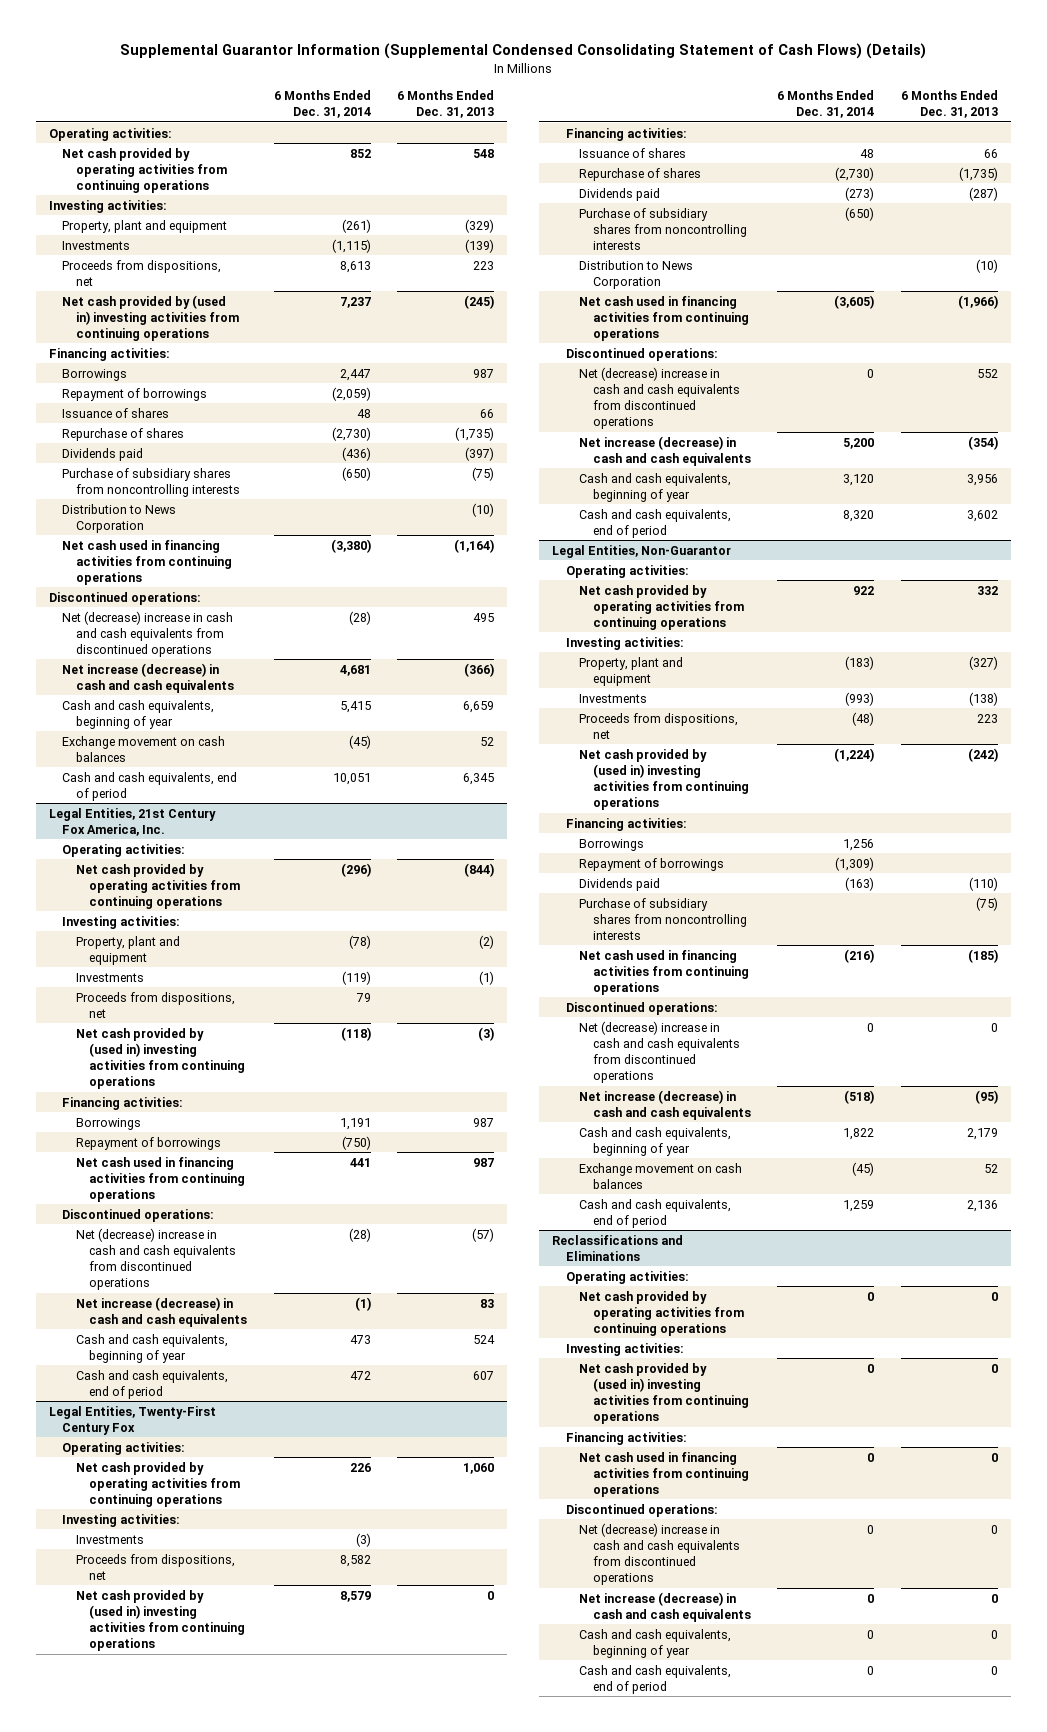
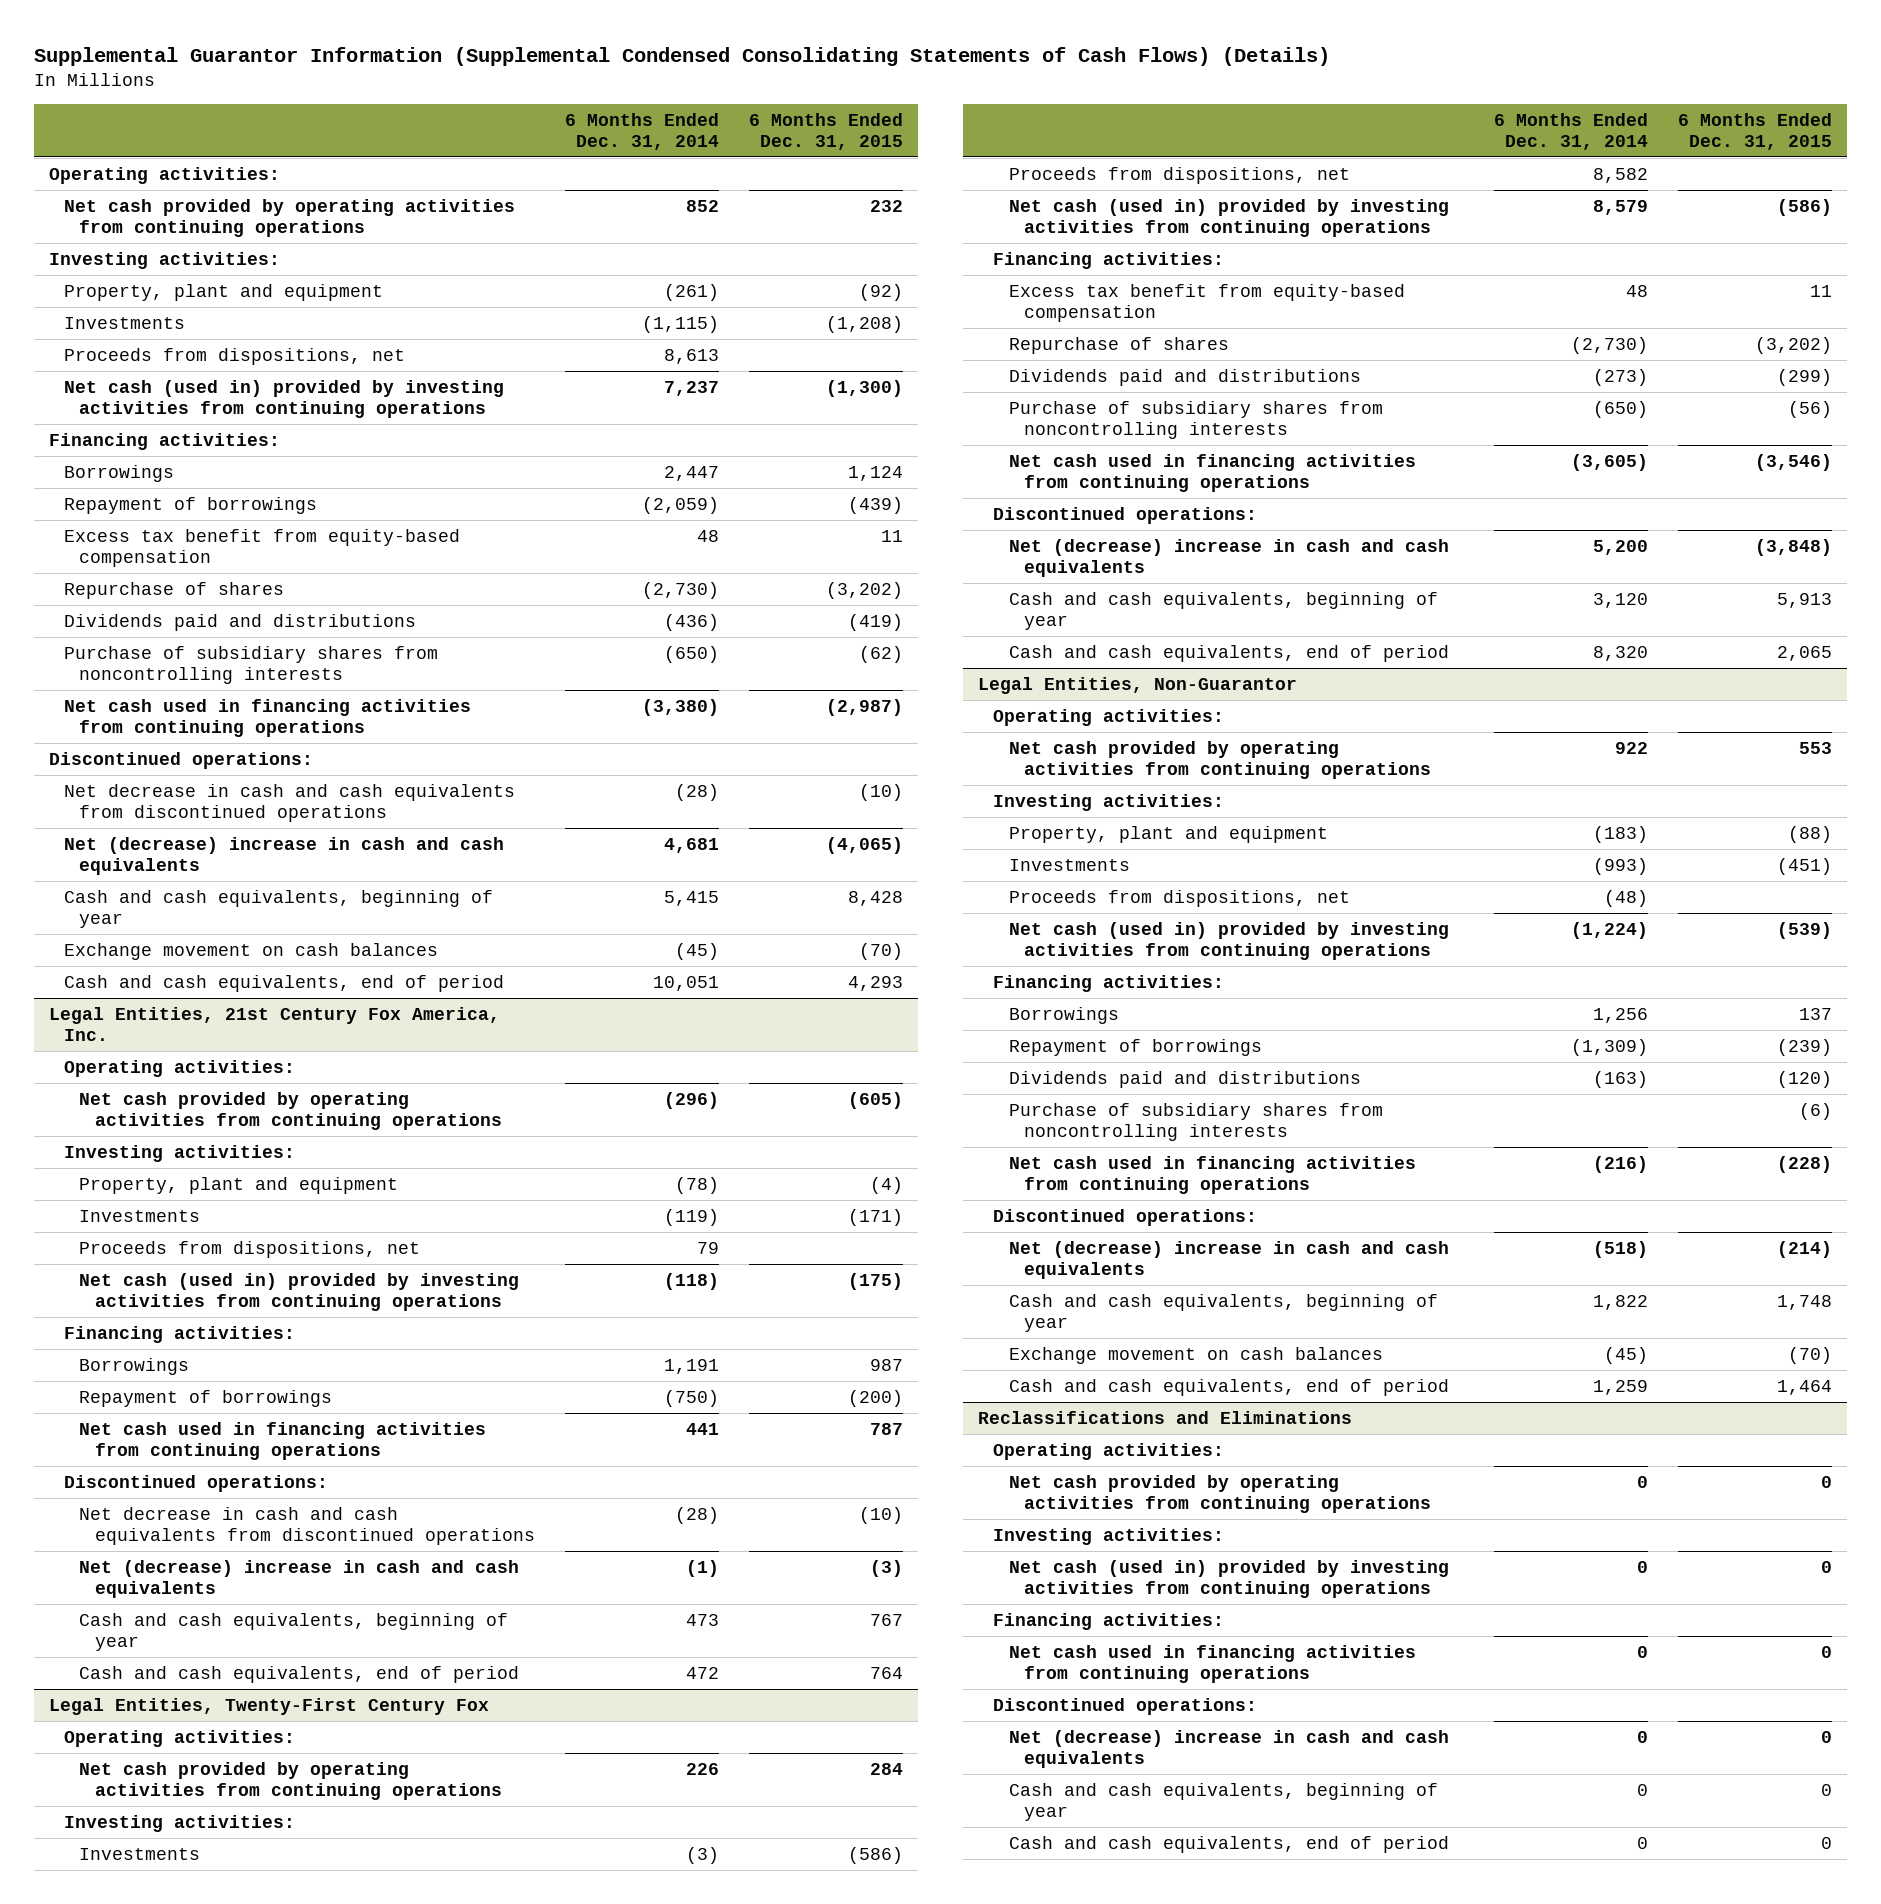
[120,43,927,60] Supplemental Guarantor Information (Supplemental Condensed Consolidating Statement of Cash Flows) (Details) -> [33,46,1330,66] Supplemental Guarantor Information (Supplemental Condensed Consolidating Statements of Cash Flows) (Details)
[397,89,495,119] 6 Months Ended Dec. 31, 2013 -> none
none -> [749,112,904,150] 6 Months Ended Dec. 31, 2015
[62,294,239,341] Net cash provided by (used in) investing activities from continuing operations -> [64,379,505,419] Net cash (used in) provided by investing activities from continuing operations
[62,407,170,418] Issuance of shares -> none
none -> [64,528,461,568] Excess tax benefit from equity-based compensation
[62,447,144,461] Dividends paid -> [64,613,417,631] Dividends paid and distributions
[62,503,177,533] Distribution to News Corporation -> none
[62,610,234,657] Net (decrease) increase in cash and cash equivalents from discontinued operations -> [64,783,516,823] Net decrease in cash and cash equivalents from discontinued operations
[62,662,234,693] Net increase (decrease) in cash and cash equivalents -> [64,836,505,876] Net (decrease) increase in cash and cash equivalents
[75,1027,246,1090] Net cash provided by (used in) investing activities from continuing operations -> [79,1272,520,1312] Net cash (used in) provided by investing activities from continuing operations
[75,1227,237,1291] Net (decrease) increase in cash and cash equivalents from discontinued operations -> [79,1506,535,1546] Net decrease in cash and cash equivalents from discontinued operations
[75,1296,248,1327] Net increase (decrease) in cash and cash equivalents -> [79,1559,520,1599] Net (decrease) increase in cash and cash equivalents
[75,1589,246,1652] Net cash provided by (used in) investing activities from continuing operations -> [1008,198,1449,238] Net cash (used in) provided by investing activities from continuing operations
[579,147,687,158] Issuance of shares -> none
none -> [1008,283,1405,323] Excess tax benefit from equity-based compensation
[579,187,661,201] Dividends paid -> [1008,368,1361,386] Dividends paid and distributions
[579,259,694,289] Distribution to News Corporation -> none
[579,366,740,430] Net (decrease) increase in cash and cash equivalents from discontinued operations -> none
[579,435,751,466] Net increase (decrease) in cash and cash equivalents -> [1008,538,1449,578] Net (decrease) increase in cash and cash equivalents
[579,748,749,811] Net cash provided by (used in) investing activities from continuing operations -> [1008,921,1449,961] Net cash (used in) provided by investing activities from continuing operations
[579,877,661,891] Dividends paid -> [1008,1070,1361,1088] Dividends paid and distributions
[579,1020,740,1084] Net (decrease) increase in cash and cash equivalents from discontinued operations -> none
[579,1089,751,1120] Net increase (decrease) in cash and cash equivalents -> [1008,1240,1449,1280] Net (decrease) increase in cash and cash equivalents
[579,1362,749,1425] Net cash provided by (used in) investing activities from continuing operations -> [1008,1559,1449,1599] Net cash (used in) provided by investing activities from continuing operations
[579,1522,740,1586] Net (decrease) increase in cash and cash equivalents from discontinued operations -> none
[579,1591,751,1622] Net increase (decrease) in cash and cash equivalents -> [1008,1729,1449,1769] Net (decrease) increase in cash and cash equivalents

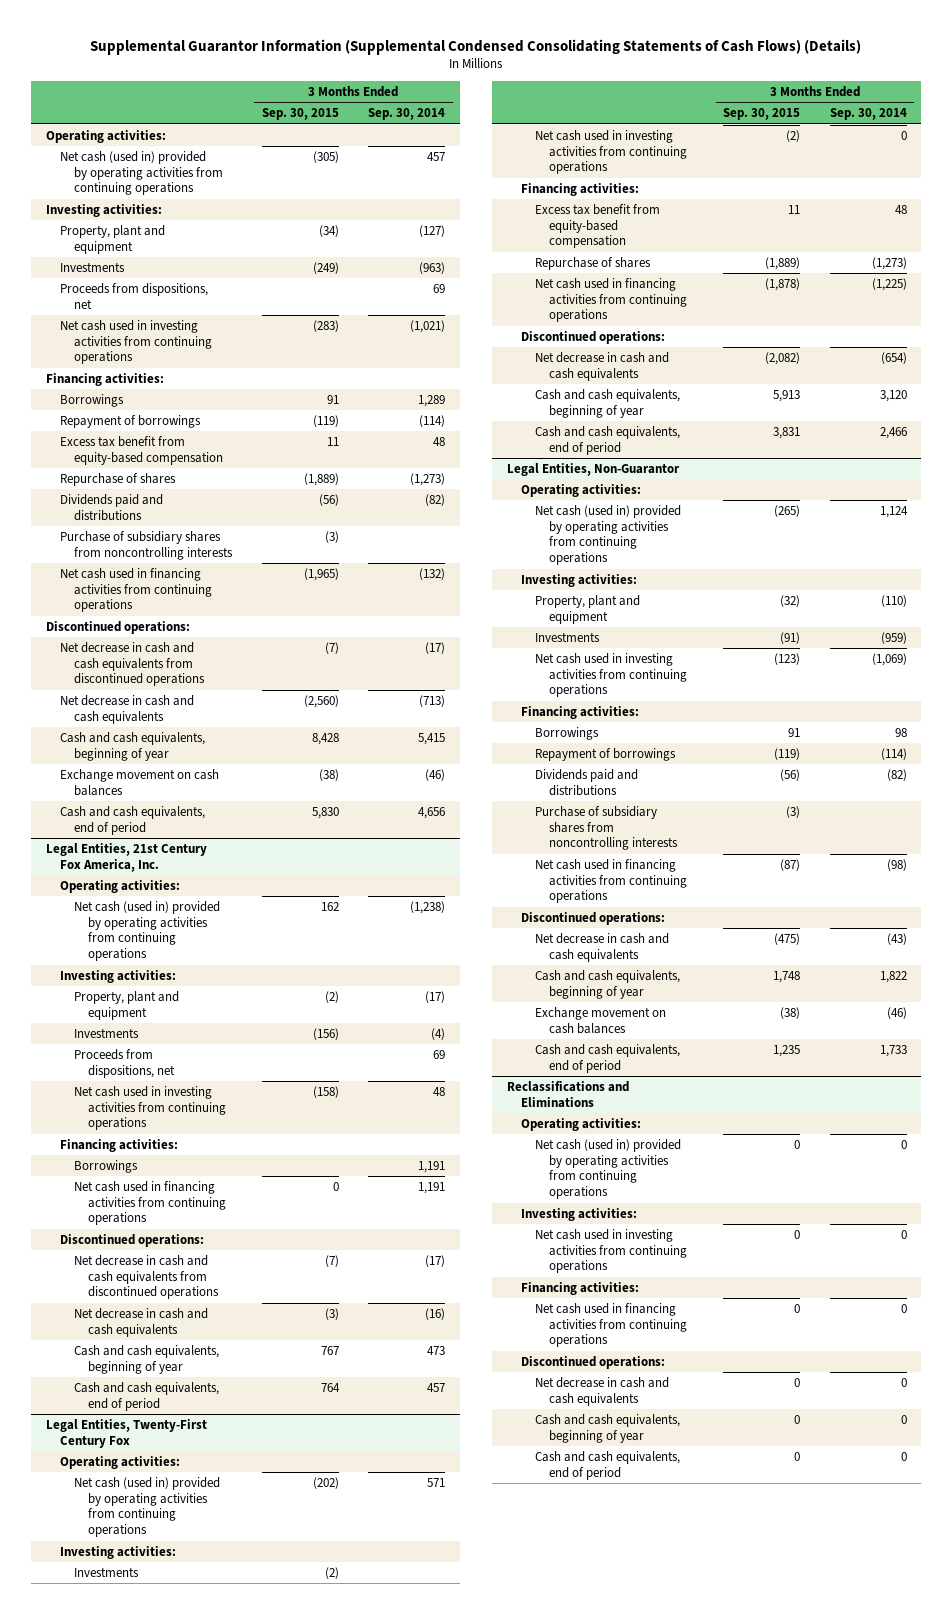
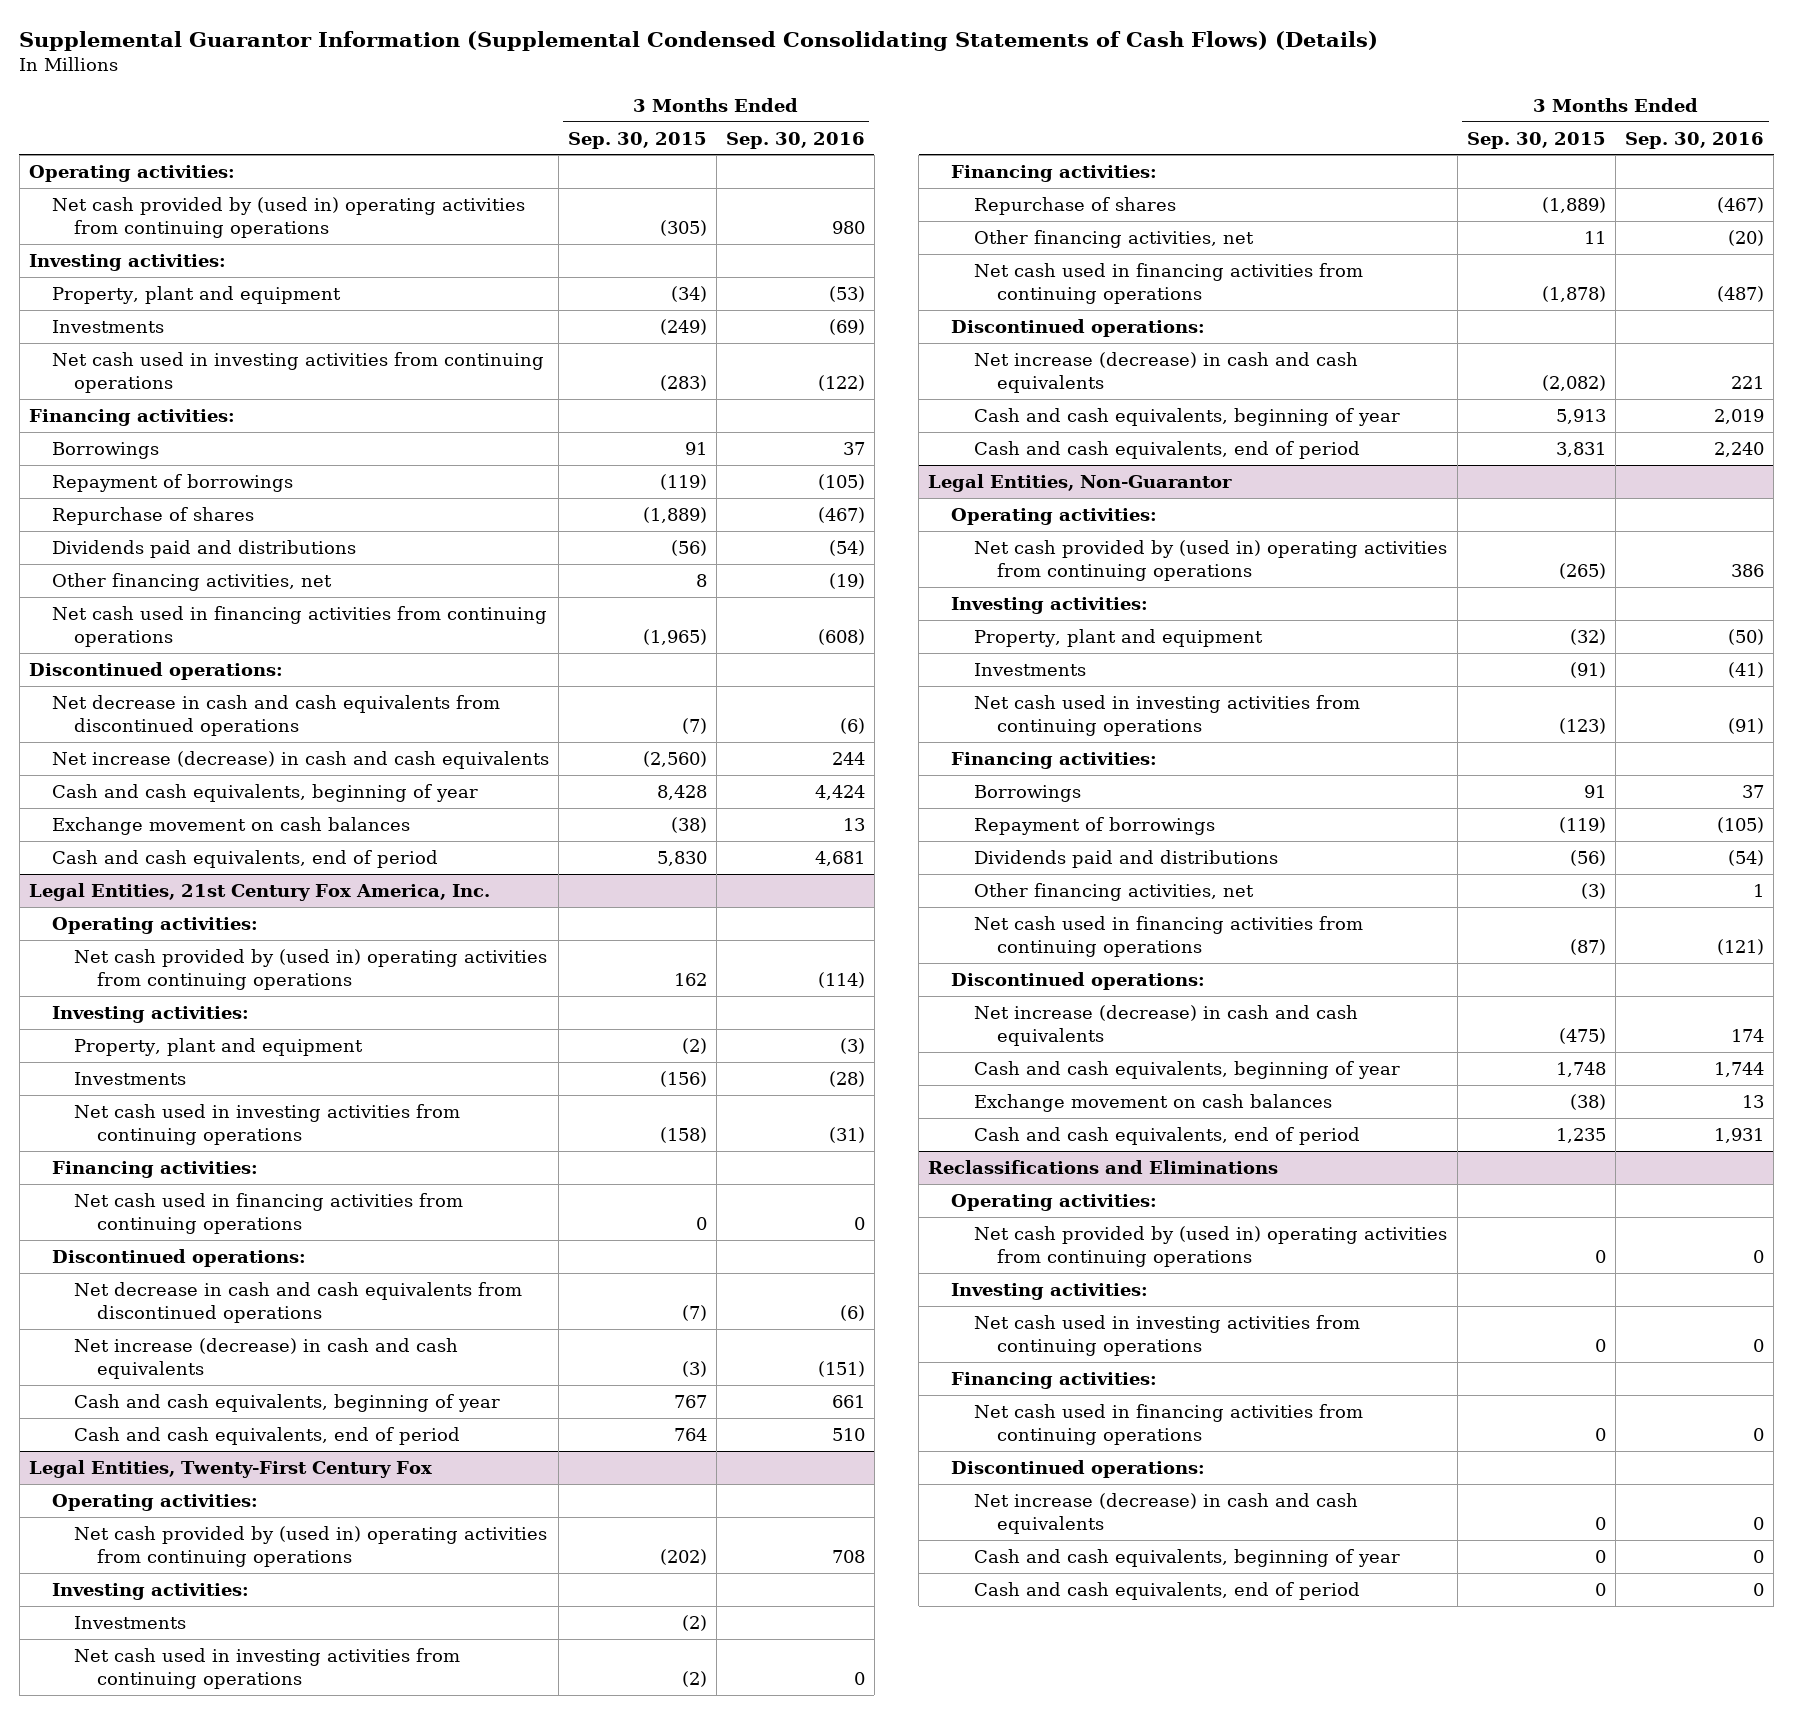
[368,108,446,121] Sep. 30, 2014 -> none
none -> [725,131,865,149] Sep. 30, 2016
[59,150,223,196] Net cash (used in) provided by operating activities from continuing operations -> [51,196,525,238] Net cash provided by (used in) operating activities from continuing operations
[59,282,208,309] Proceeds from dispositions, net -> none
[59,435,223,465] Excess tax benefit from equity-based compensation -> none
[59,530,233,560] Purchase of subsidiary shares from noncontrolling interests -> none
none -> [51,572,332,591] Other financing activities, net
[59,694,194,724] Net decrease in cash and cash equivalents -> [51,750,549,769] Net increase (decrease) in cash and cash equivalents
[73,900,220,962] Net cash (used in) provided by operating activities from continuing operations -> [74,948,548,990] Net cash provided by (used in) operating activities from continuing operations
[73,1048,176,1078] Proceeds from dispositions, net -> none
[73,1159,138,1173] Borrowings -> none
[73,1307,208,1337] Net decrease in cash and cash equivalents -> [74,1337,459,1379] Net increase (decrease) in cash and cash equivalents
[73,1476,220,1538] Net cash (used in) provided by operating activities from continuing operations -> [74,1525,548,1567] Net cash provided by (used in) operating activities from continuing operations
[535,203,661,249] Excess tax benefit from equity-based compensation -> none
none -> [973,229,1254,248] Other financing activities, net
[535,351,670,381] Net decrease in cash and cash equivalents -> [973,351,1358,393] Net increase (decrease) in cash and cash equivalents
[535,504,682,566] Net cash (used in) provided by operating activities from continuing operations -> [973,539,1447,581] Net cash provided by (used in) operating activities from continuing operations
[535,805,679,851] Purchase of subsidiary shares from noncontrolling interests -> none
none -> [973,882,1254,901] Other financing activities, net
[535,932,670,962] Net decrease in cash and cash equivalents -> [973,1004,1358,1046] Net increase (decrease) in cash and cash equivalents
[535,1138,682,1200] Net cash (used in) provided by operating activities from continuing operations -> [973,1225,1447,1267] Net cash provided by (used in) operating activities from continuing operations
[535,1376,670,1406] Net decrease in cash and cash equivalents -> [973,1492,1358,1534] Net increase (decrease) in cash and cash equivalents

